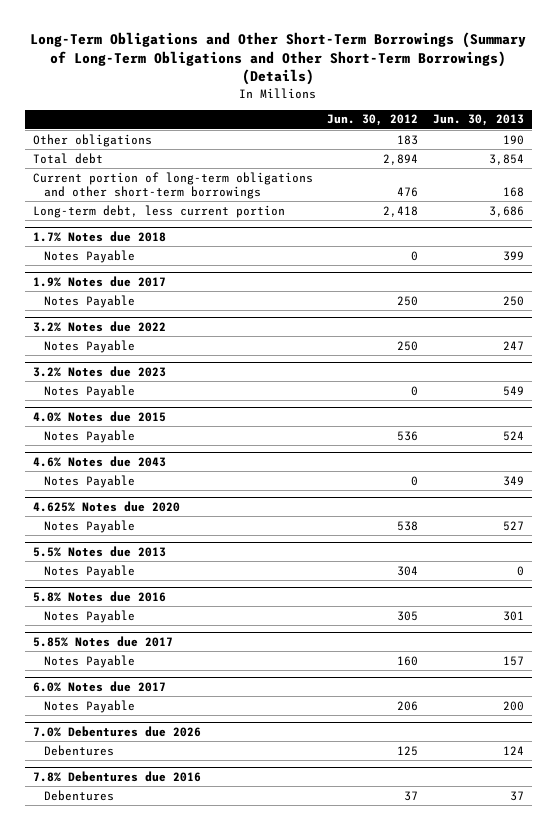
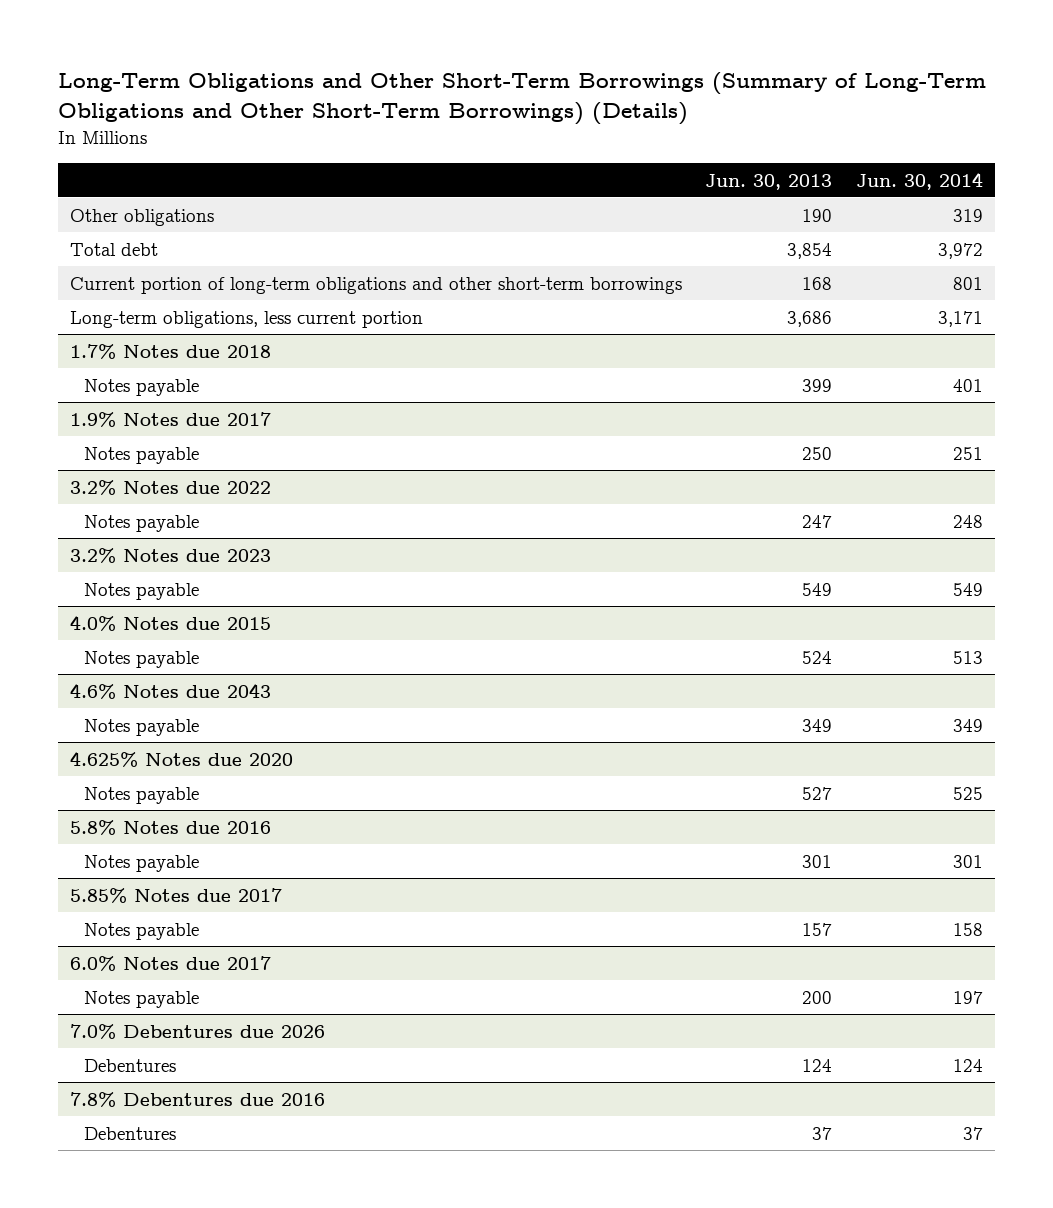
[327,114,419,127] Jun. 30, 2012 -> none
none -> [855,171,983,190] Jun. 30, 2014
[32,204,285,218] Long-term debt, less current portion -> [69,310,423,328] Long-term obligations, less current portion
[43,249,135,263] Notes Payable -> [83,378,199,396] Notes payable
[43,294,135,308] Notes Payable -> [83,446,199,464] Notes payable
[43,339,135,353] Notes Payable -> [83,514,199,532] Notes payable
[43,384,135,398] Notes Payable -> [83,582,199,600] Notes payable
[43,429,135,443] Notes Payable -> [83,650,199,668] Notes payable
[43,474,135,488] Notes Payable -> [83,718,199,736] Notes payable
[32,545,166,557] 5.5% Notes due 2013 -> none
[43,564,135,578] Notes Payable -> none
[43,519,135,533] Notes Payable -> [83,786,199,804] Notes payable
[43,609,135,623] Notes Payable -> [83,854,199,872] Notes payable
[43,654,135,668] Notes Payable -> [83,922,199,940] Notes payable
[43,699,135,713] Notes Payable -> [83,990,199,1008] Notes payable

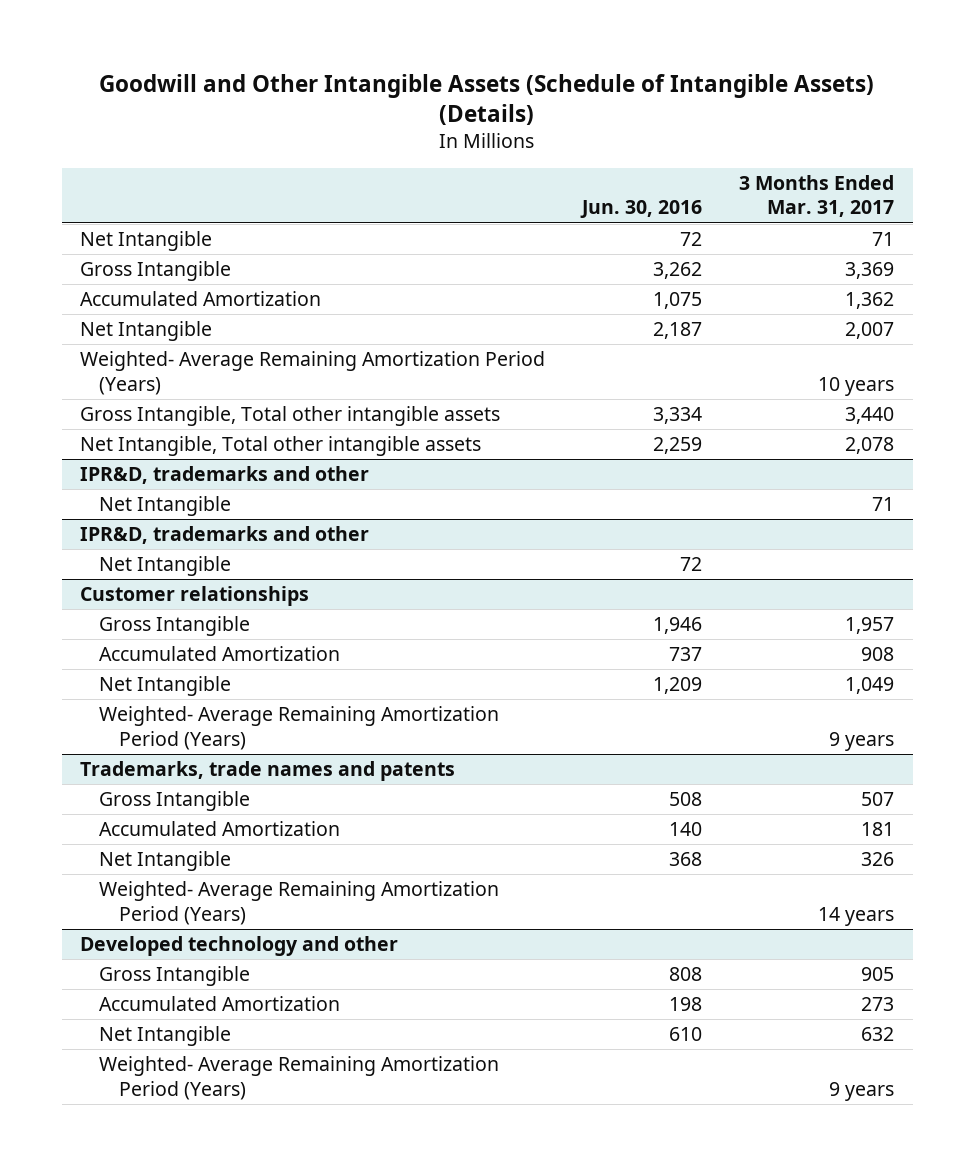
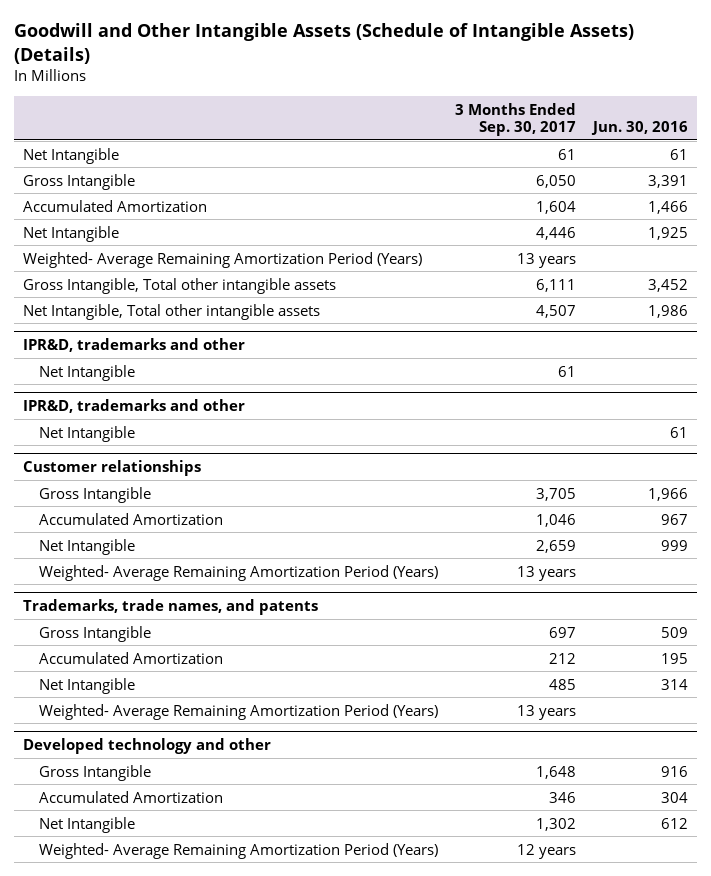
[739,174,895,218] 3 Months Ended Mar. 31, 2017 -> none
none -> [455,102,577,137] 3 Months Ended Sep. 30, 2017
[680,232,703,247] 72 -> [670,148,689,160] 61
[653,262,703,280] 3,262 -> [648,174,689,188] 3,391
[653,292,703,310] 1,075 -> [648,200,689,214] 1,466
[653,322,703,340] 2,187 -> [648,226,689,240] 1,925
[653,407,703,425] 3,334 -> [648,278,689,292] 3,452
[653,437,703,455] 2,259 -> [648,304,689,318] 1,986
[680,557,703,572] 72 -> [670,426,689,438] 61
[653,617,703,635] 1,946 -> [648,487,689,501] 1,966
[669,647,703,662] 737 -> [661,513,689,525] 967
[653,677,703,695] 1,209 -> [661,539,689,551] 999
[80,761,456,782] Trademarks, trade names and patents -> [22,599,318,616] Trademarks, trade names, and patents
[669,792,703,807] 508 -> [661,626,689,638] 509
[669,822,703,837] 140 -> [661,652,689,664] 195
[669,852,703,867] 368 -> [661,678,689,690] 314
[669,967,703,982] 808 -> [661,765,689,777] 916
[669,997,703,1012] 198 -> [661,791,689,803] 304
[669,1027,703,1042] 610 -> [661,817,689,829] 612

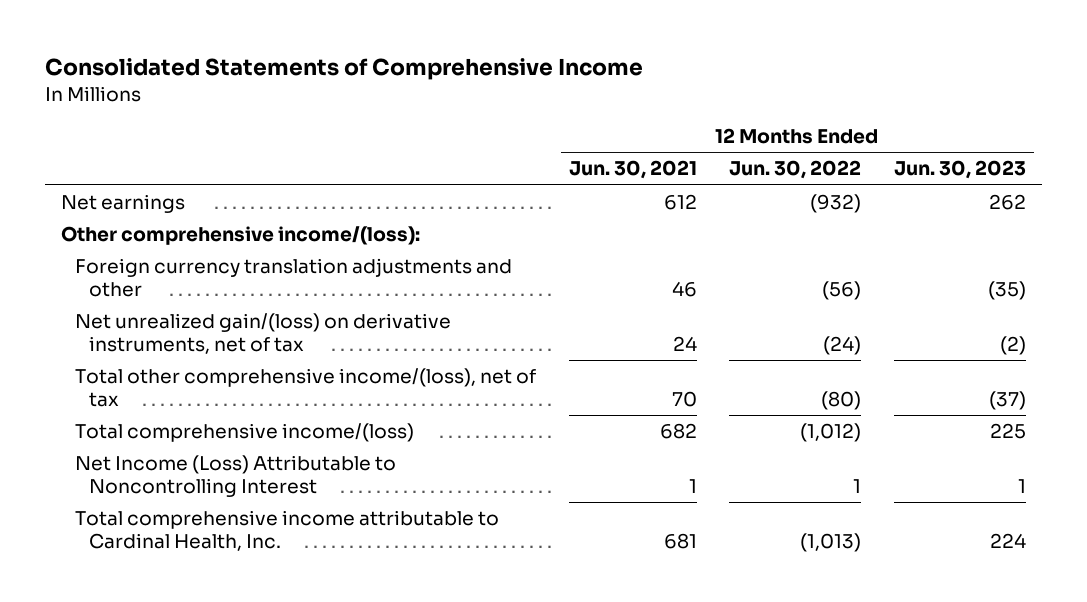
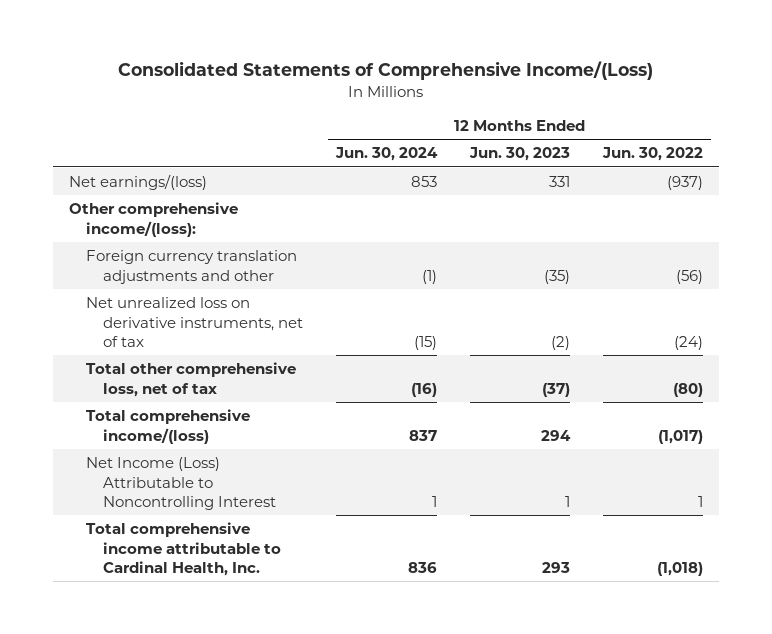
[45,57,644,80] Consolidated Statements of Comprehensive Income -> [118,61,654,81] Consolidated Statements of Comprehensive Income/(Loss)
[568,160,697,180] Jun. 30, 2021 -> none
none -> [335,147,439,162] Jun. 30, 2024
[61,194,186,214] Net earnings -> [69,173,208,190] Net earnings/(loss)
[810,194,862,214] (932) -> [666,175,703,190] (937)
[988,194,1026,211] 262 -> [549,175,571,187] 331
[75,313,452,354] Net unrealized gain/(loss) on derivative instruments, net of tax -> [86,296,304,348] Net unrealized loss on derivative instruments, net of tax
[75,368,537,407] Total other comprehensive income/(loss), net of tax -> [86,361,297,397] Total other comprehensive loss, net of tax
[800,423,862,443] (1,012) -> [657,429,703,444] (1,017)
[989,423,1026,440] 225 -> [541,429,572,441] 294
[800,532,862,552] (1,013) -> [656,562,703,577] (1,018)
[989,532,1026,548] 224 -> [542,562,571,574] 293

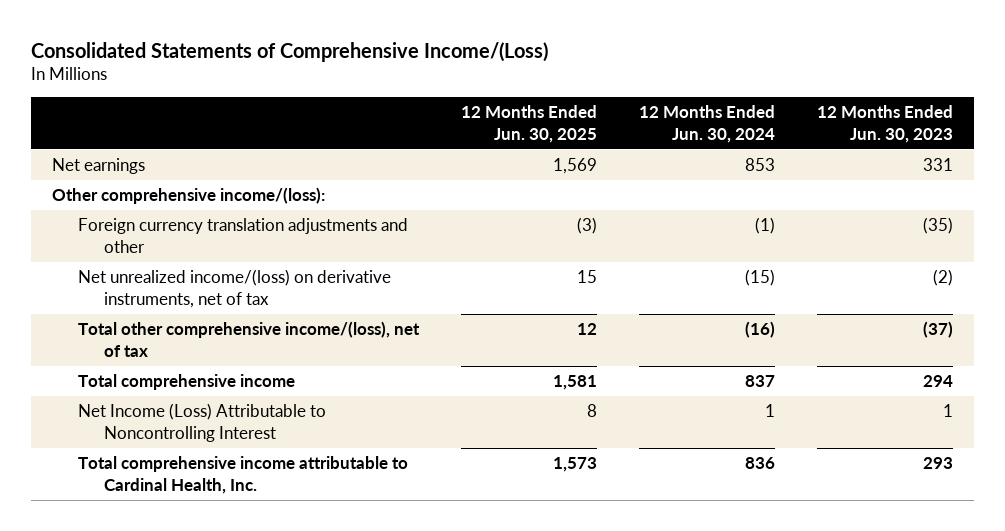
[601,147,703,162] Jun. 30, 2022 -> none
none -> [461,105,598,144] 12 Months Ended Jun. 30, 2025
[69,173,208,190] Net earnings/(loss) -> [52,158,146,175] Net earnings
[86,296,304,348] Net unrealized loss on derivative instruments, net of tax -> [78,269,392,308] Net unrealized income/(loss) on derivative instruments, net of tax
[86,361,297,397] Total other comprehensive loss, net of tax -> [78,321,421,357] Total other comprehensive income/(loss), net of tax
[86,408,251,444] Total comprehensive income/(loss) -> [78,374,296,391] Total comprehensive income

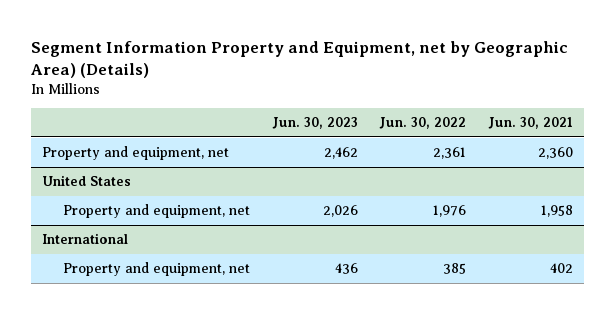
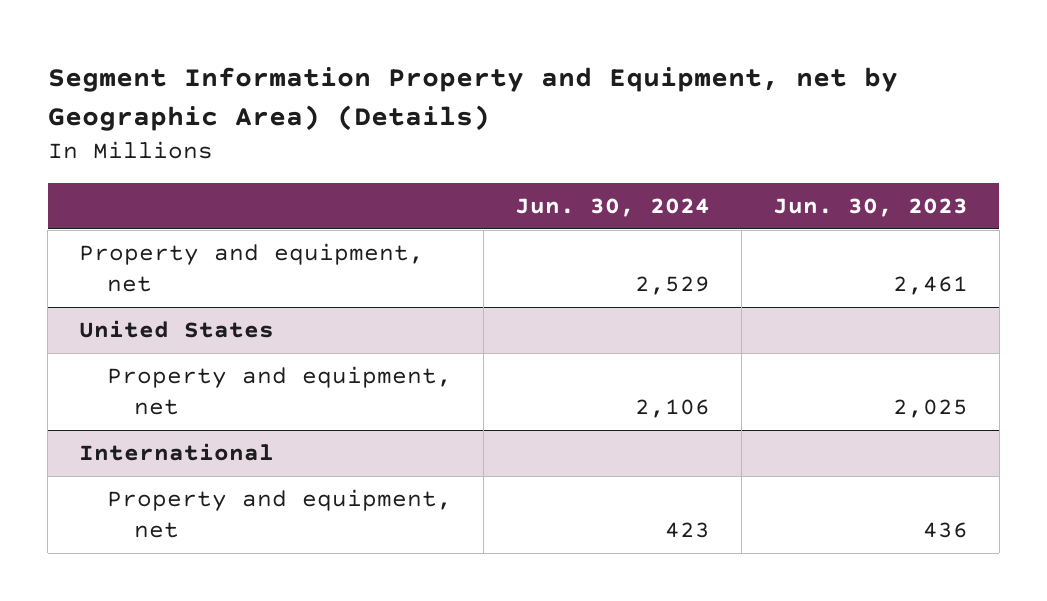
[379,117,467,130] Jun. 30, 2022 -> none
[487,117,573,130] Jun. 30, 2021 -> none
none -> [514,198,710,218] Jun. 30, 2024
[323,147,358,160] 2,462 -> [892,275,968,295] 2,461
[322,205,358,218] 2,026 -> [892,398,968,418] 2,025

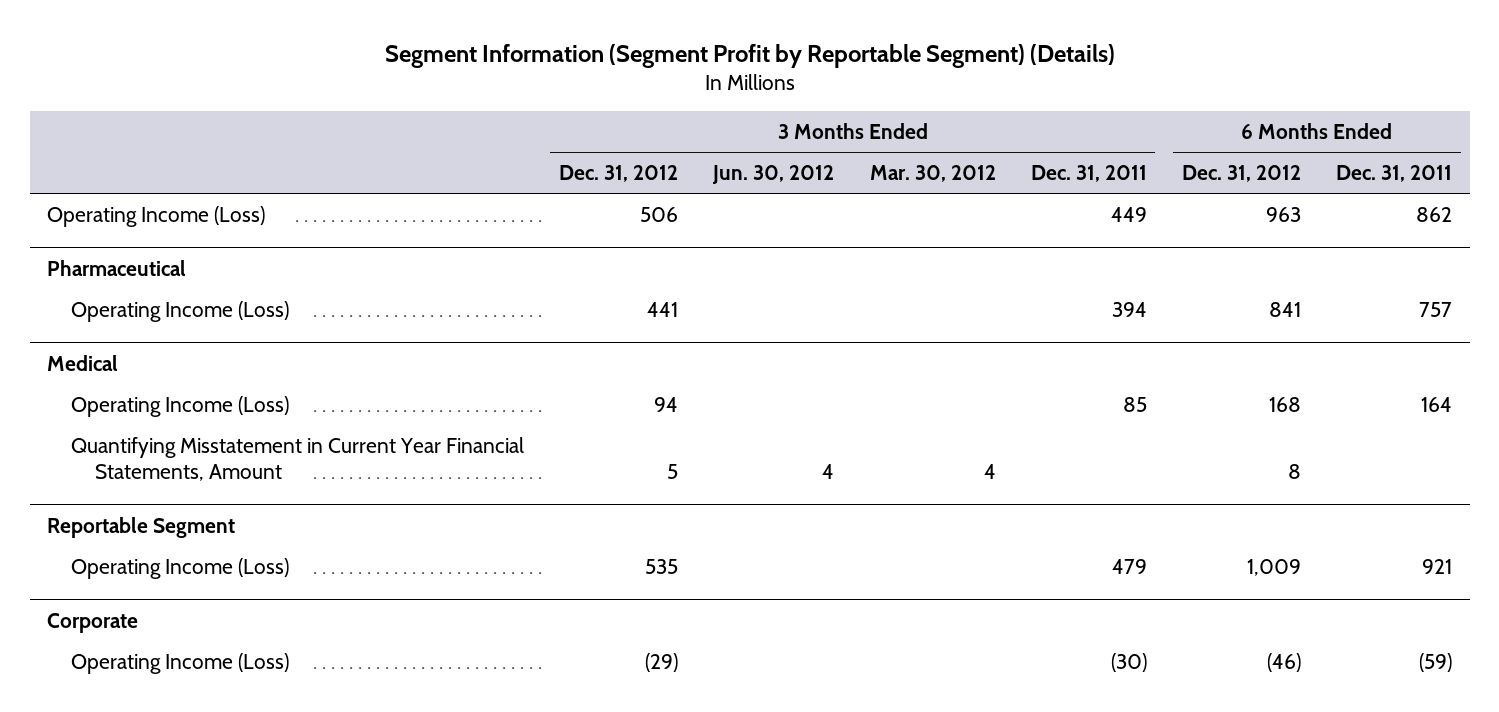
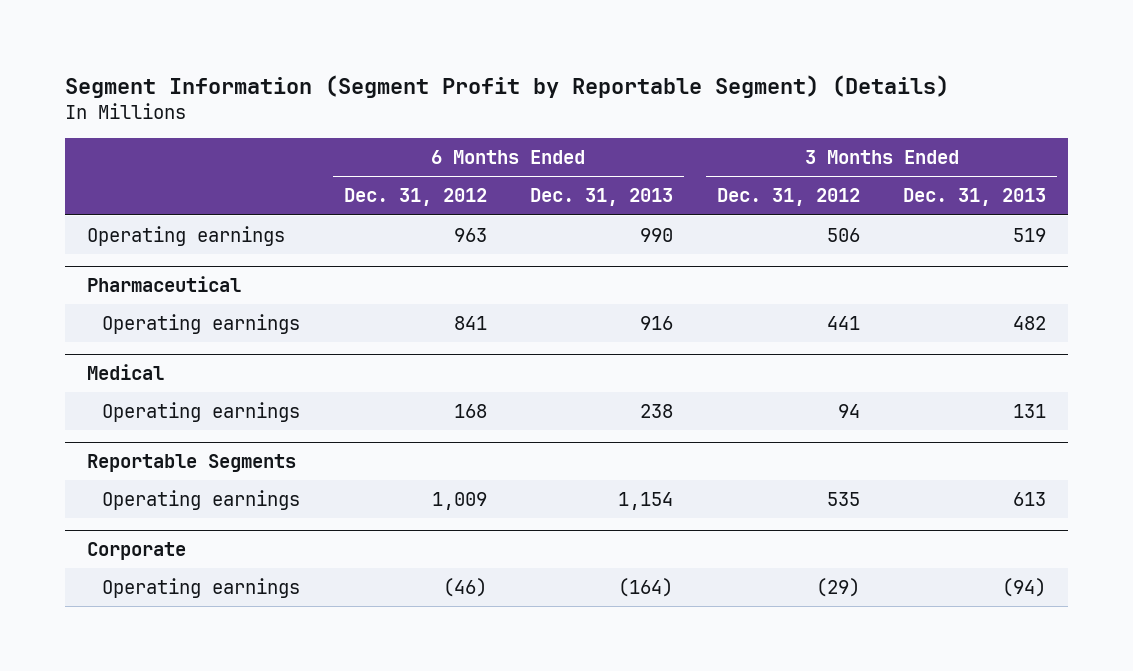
[712,165,835,185] Jun. 30, 2012 -> none
[869,165,996,183] Mar. 30, 2012 -> none
[1030,165,1147,183] Dec. 31, 2011 -> none
[1335,165,1452,183] Dec. 31, 2011 -> none
none -> [530,188,674,207] Dec. 31, 2013
none -> [903,188,1047,207] Dec. 31, 2013
[47,205,266,227] Operating Income (Loss) -> [86,225,285,246] Operating earnings
[71,300,290,322] Operating Income (Loss) -> [102,313,301,334] Operating earnings
[71,436,525,481] Quantifying Misstatement in Current Year Financial Statements, Amount -> none
[71,395,290,417] Operating Income (Loss) -> [102,401,301,422] Operating earnings
[47,516,236,538] Reportable Segment -> [86,454,296,473] Reportable Segments
[71,557,290,579] Operating Income (Loss) -> [102,489,301,510] Operating earnings
[71,652,290,674] Operating Income (Loss) -> [102,577,301,598] Operating earnings

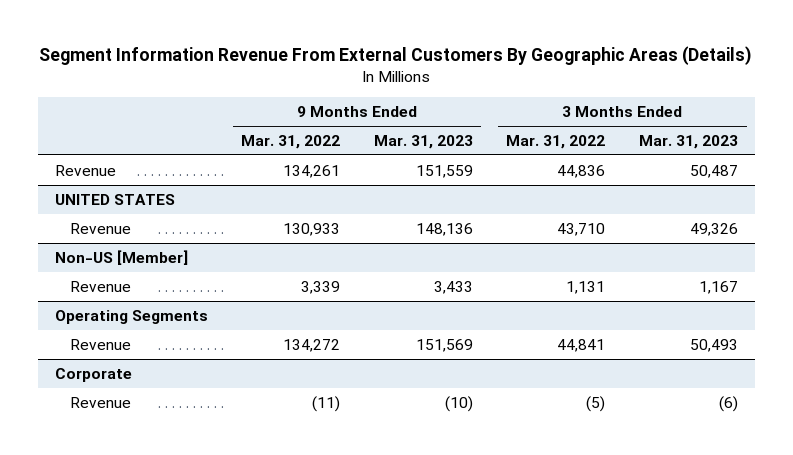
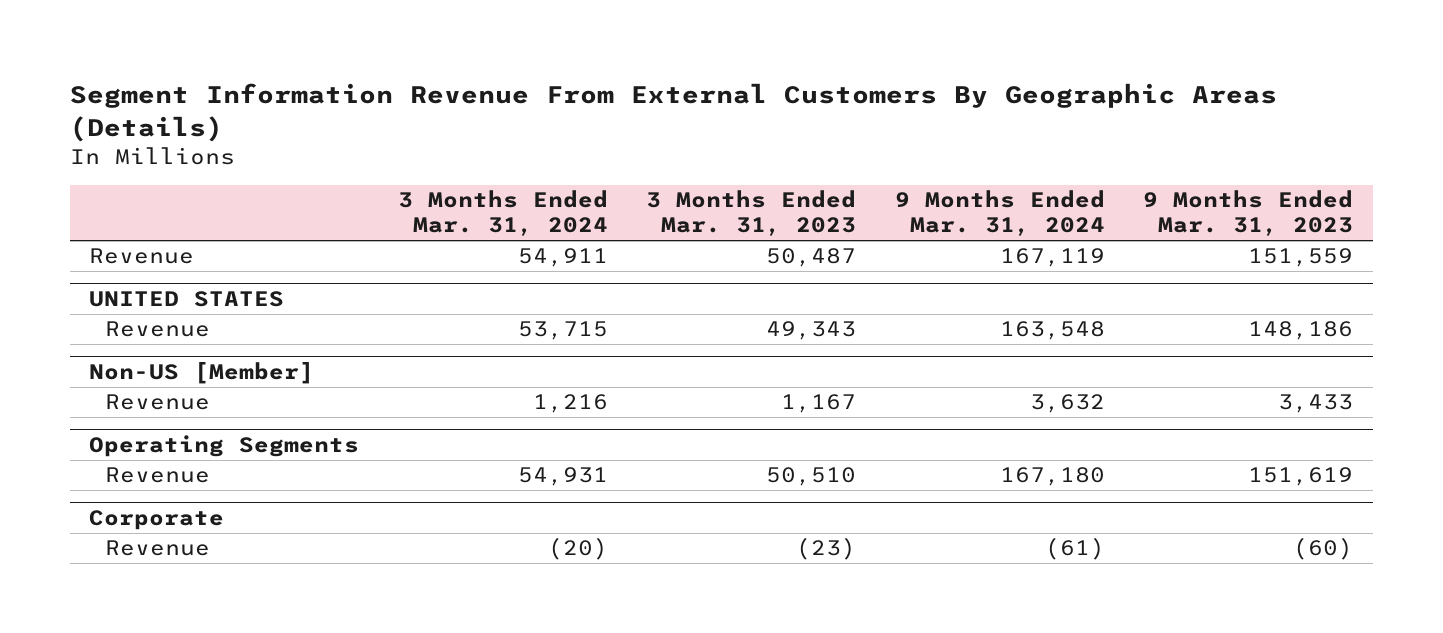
[241,134,341,149] Mar. 31, 2022 -> none
[506,134,606,149] Mar. 31, 2022 -> none
none -> [397,190,608,237] 3 Months Ended Mar. 31, 2024
none -> [894,190,1105,237] 9 Months Ended Mar. 31, 2024
[415,222,473,236] 148,136 -> [1248,321,1354,341] 148,186
[690,222,739,236] 49,326 -> [766,321,857,341] 49,343
[415,338,473,352] 151,569 -> [1248,467,1354,487] 151,619
[690,338,739,352] 50,493 -> [766,467,857,487] 50,510
[444,395,473,412] (10) -> [1293,537,1354,561] (60)
[719,395,739,412] (6) -> [796,537,857,561] (23)

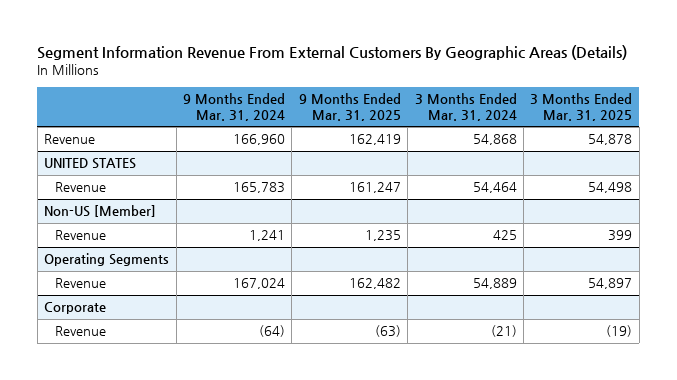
[646,190,857,237] 3 Months Ended Mar. 31, 2023 -> none
[1143,190,1354,237] 9 Months Ended Mar. 31, 2023 -> none
none -> [298,92,401,121] 9 Months Ended Mar. 31, 2025
none -> [530,92,633,121] 3 Months Ended Mar. 31, 2025
[517,248,608,268] 54,911 -> [472,134,517,146] 54,868
[999,248,1105,268] 167,119 -> [232,134,285,146] 166,960
[517,321,608,341] 53,715 -> [472,182,517,194] 54,464
[999,321,1105,341] 163,548 -> [232,182,285,194] 165,783
[532,394,608,414] 1,216 -> [492,230,517,241] 425
[1029,394,1105,414] 3,632 -> [248,230,285,242] 1,241
[517,467,608,487] 54,931 -> [472,278,517,290] 54,889
[999,467,1105,487] 167,180 -> [232,278,285,290] 167,024
[547,537,608,561] (20) -> [490,325,517,338] (21)
[1044,537,1105,561] (61) -> [258,325,285,338] (64)

